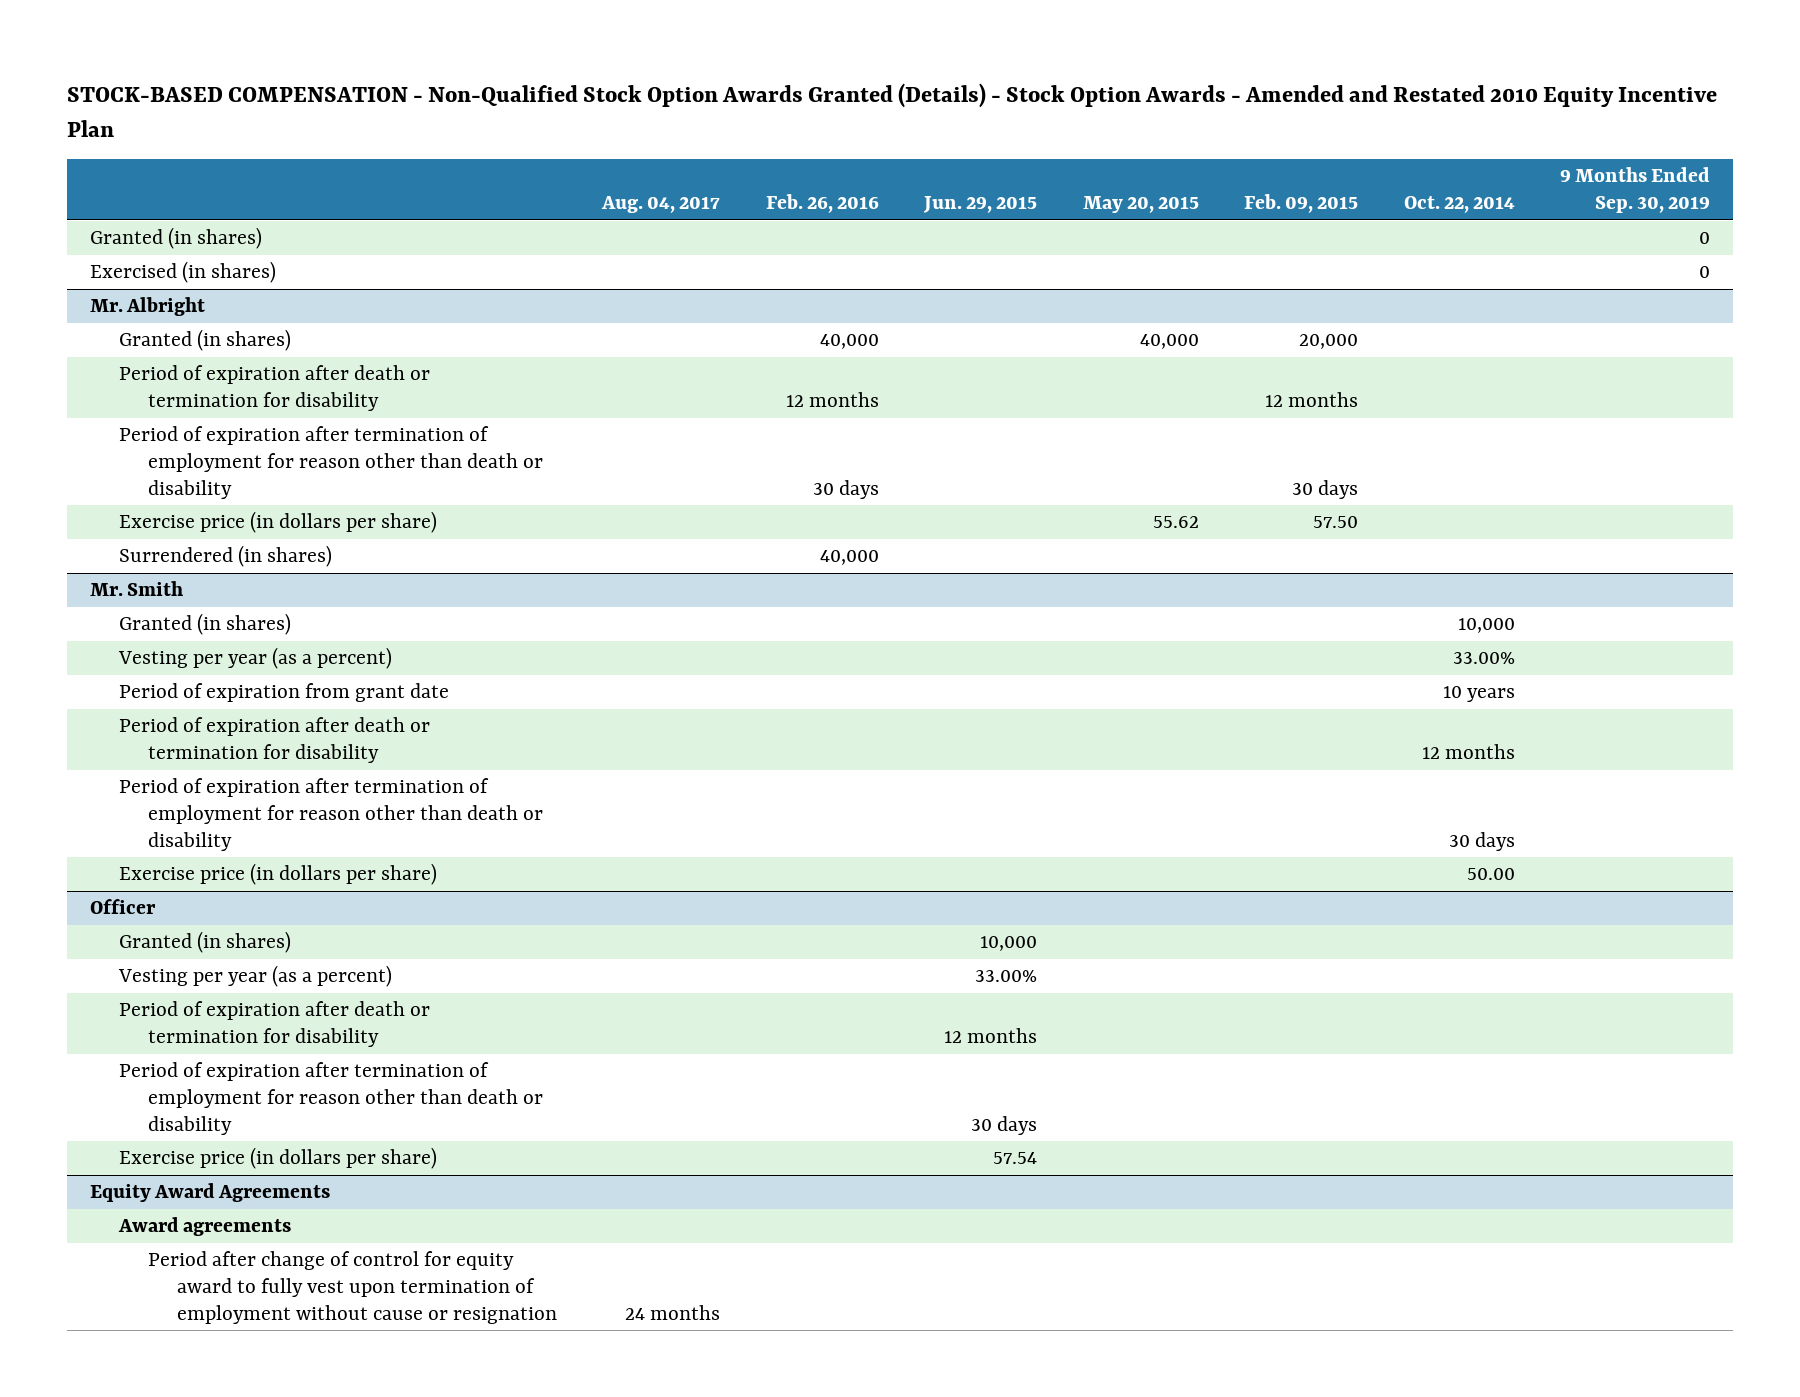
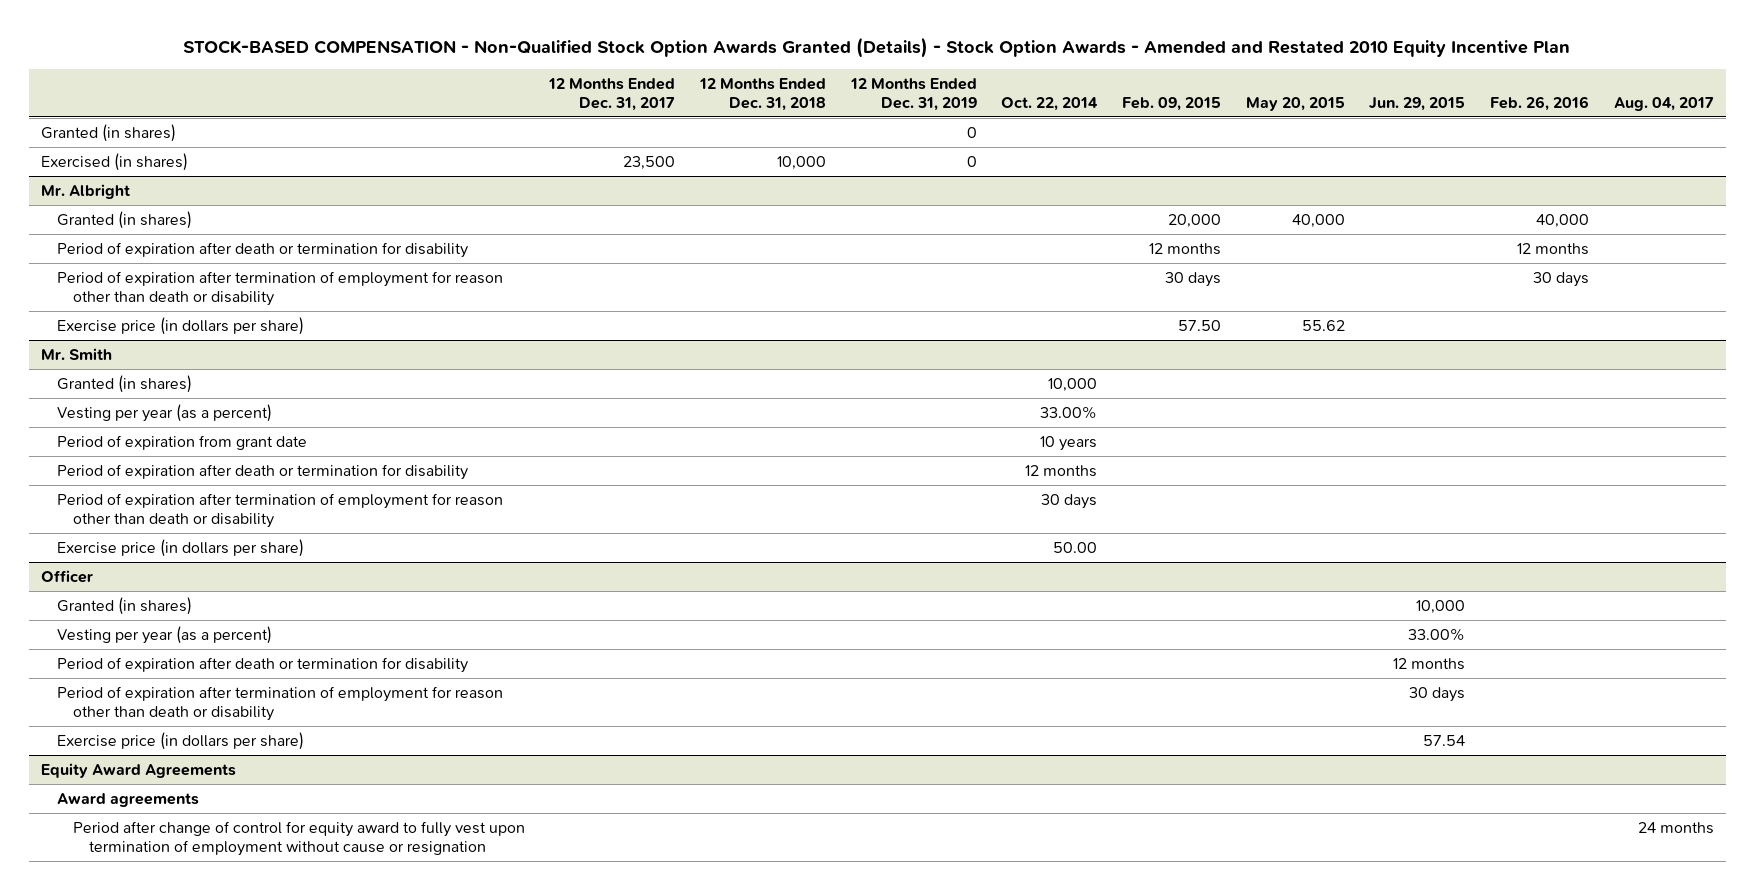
[1560,167,1711,214] 9 Months Ended Sep. 30, 2019 -> none
none -> [548,77,676,111] 12 Months Ended Dec. 31, 2017
none -> [698,77,826,111] 12 Months Ended Dec. 31, 2018
none -> [849,77,977,111] 12 Months Ended Dec. 31, 2019
[119,545,333,568] Surrendered (in shares) -> none

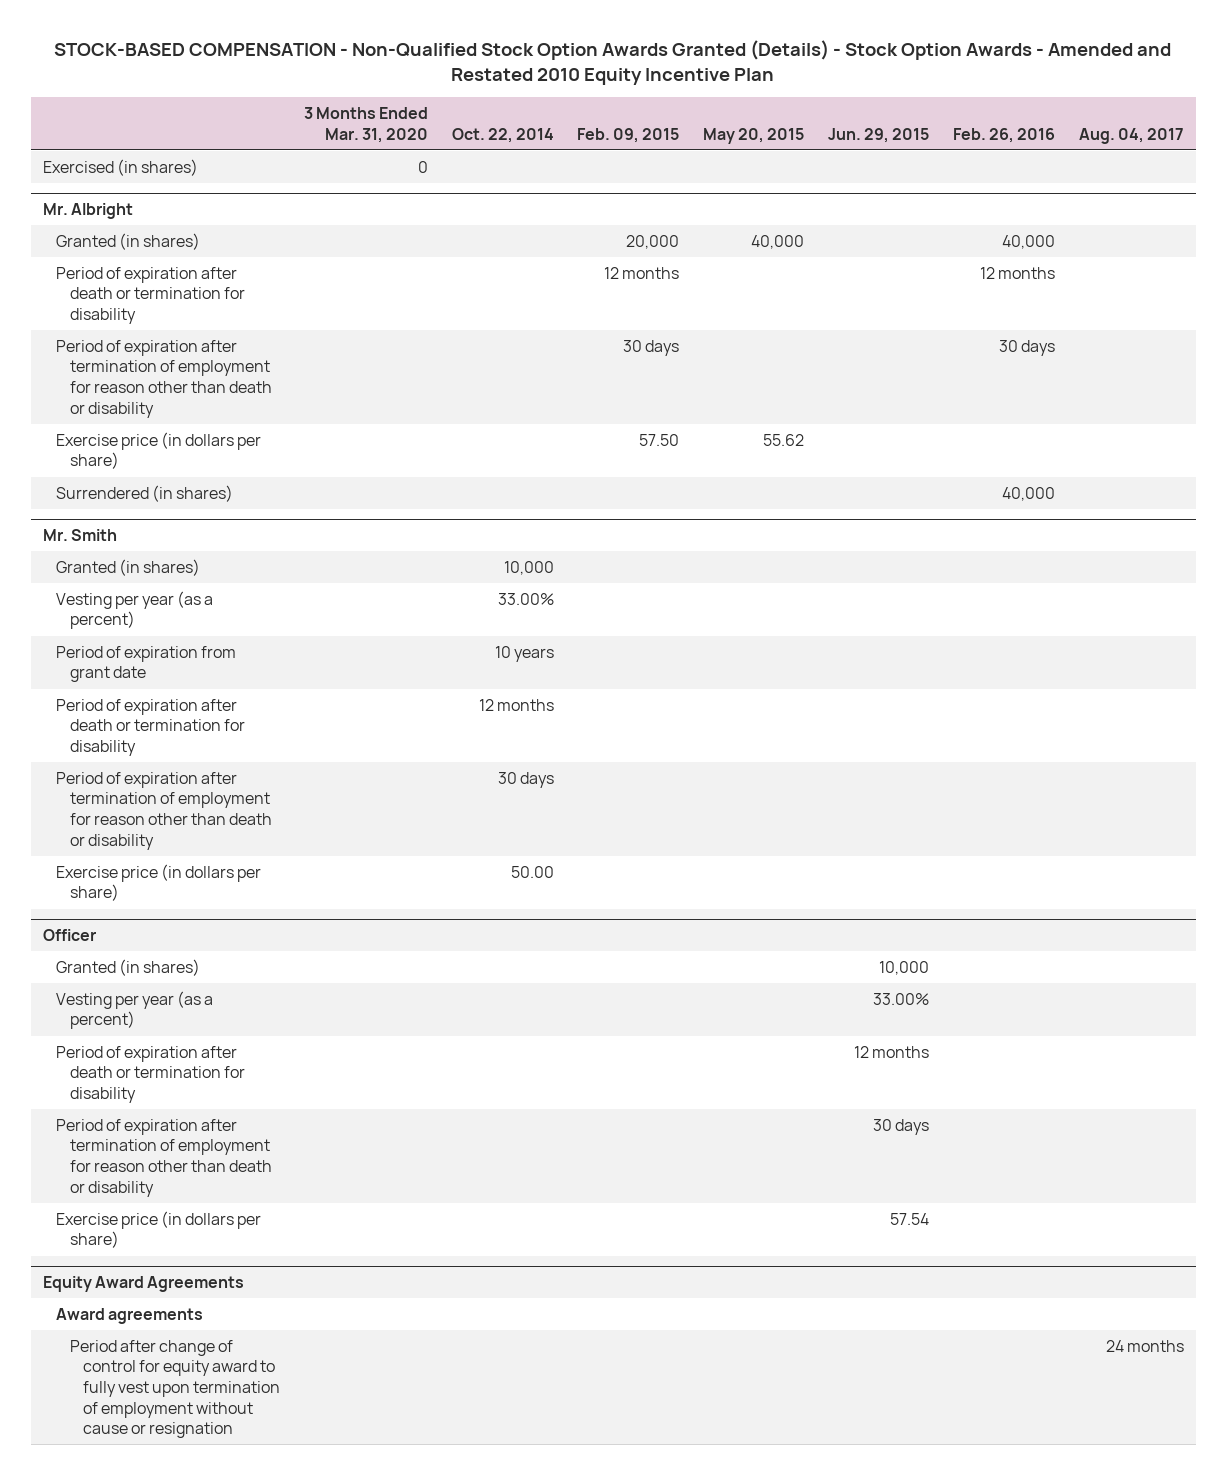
[548,77,676,111] 12 Months Ended Dec. 31, 2017 -> none
[698,77,826,111] 12 Months Ended Dec. 31, 2018 -> none
[849,77,977,111] 12 Months Ended Dec. 31, 2019 -> none
none -> [303,107,428,143] 3 Months Ended Mar. 31, 2020
[40,123,176,142] Granted (in shares) -> none
none -> [56,484,234,502] Surrendered (in shares)

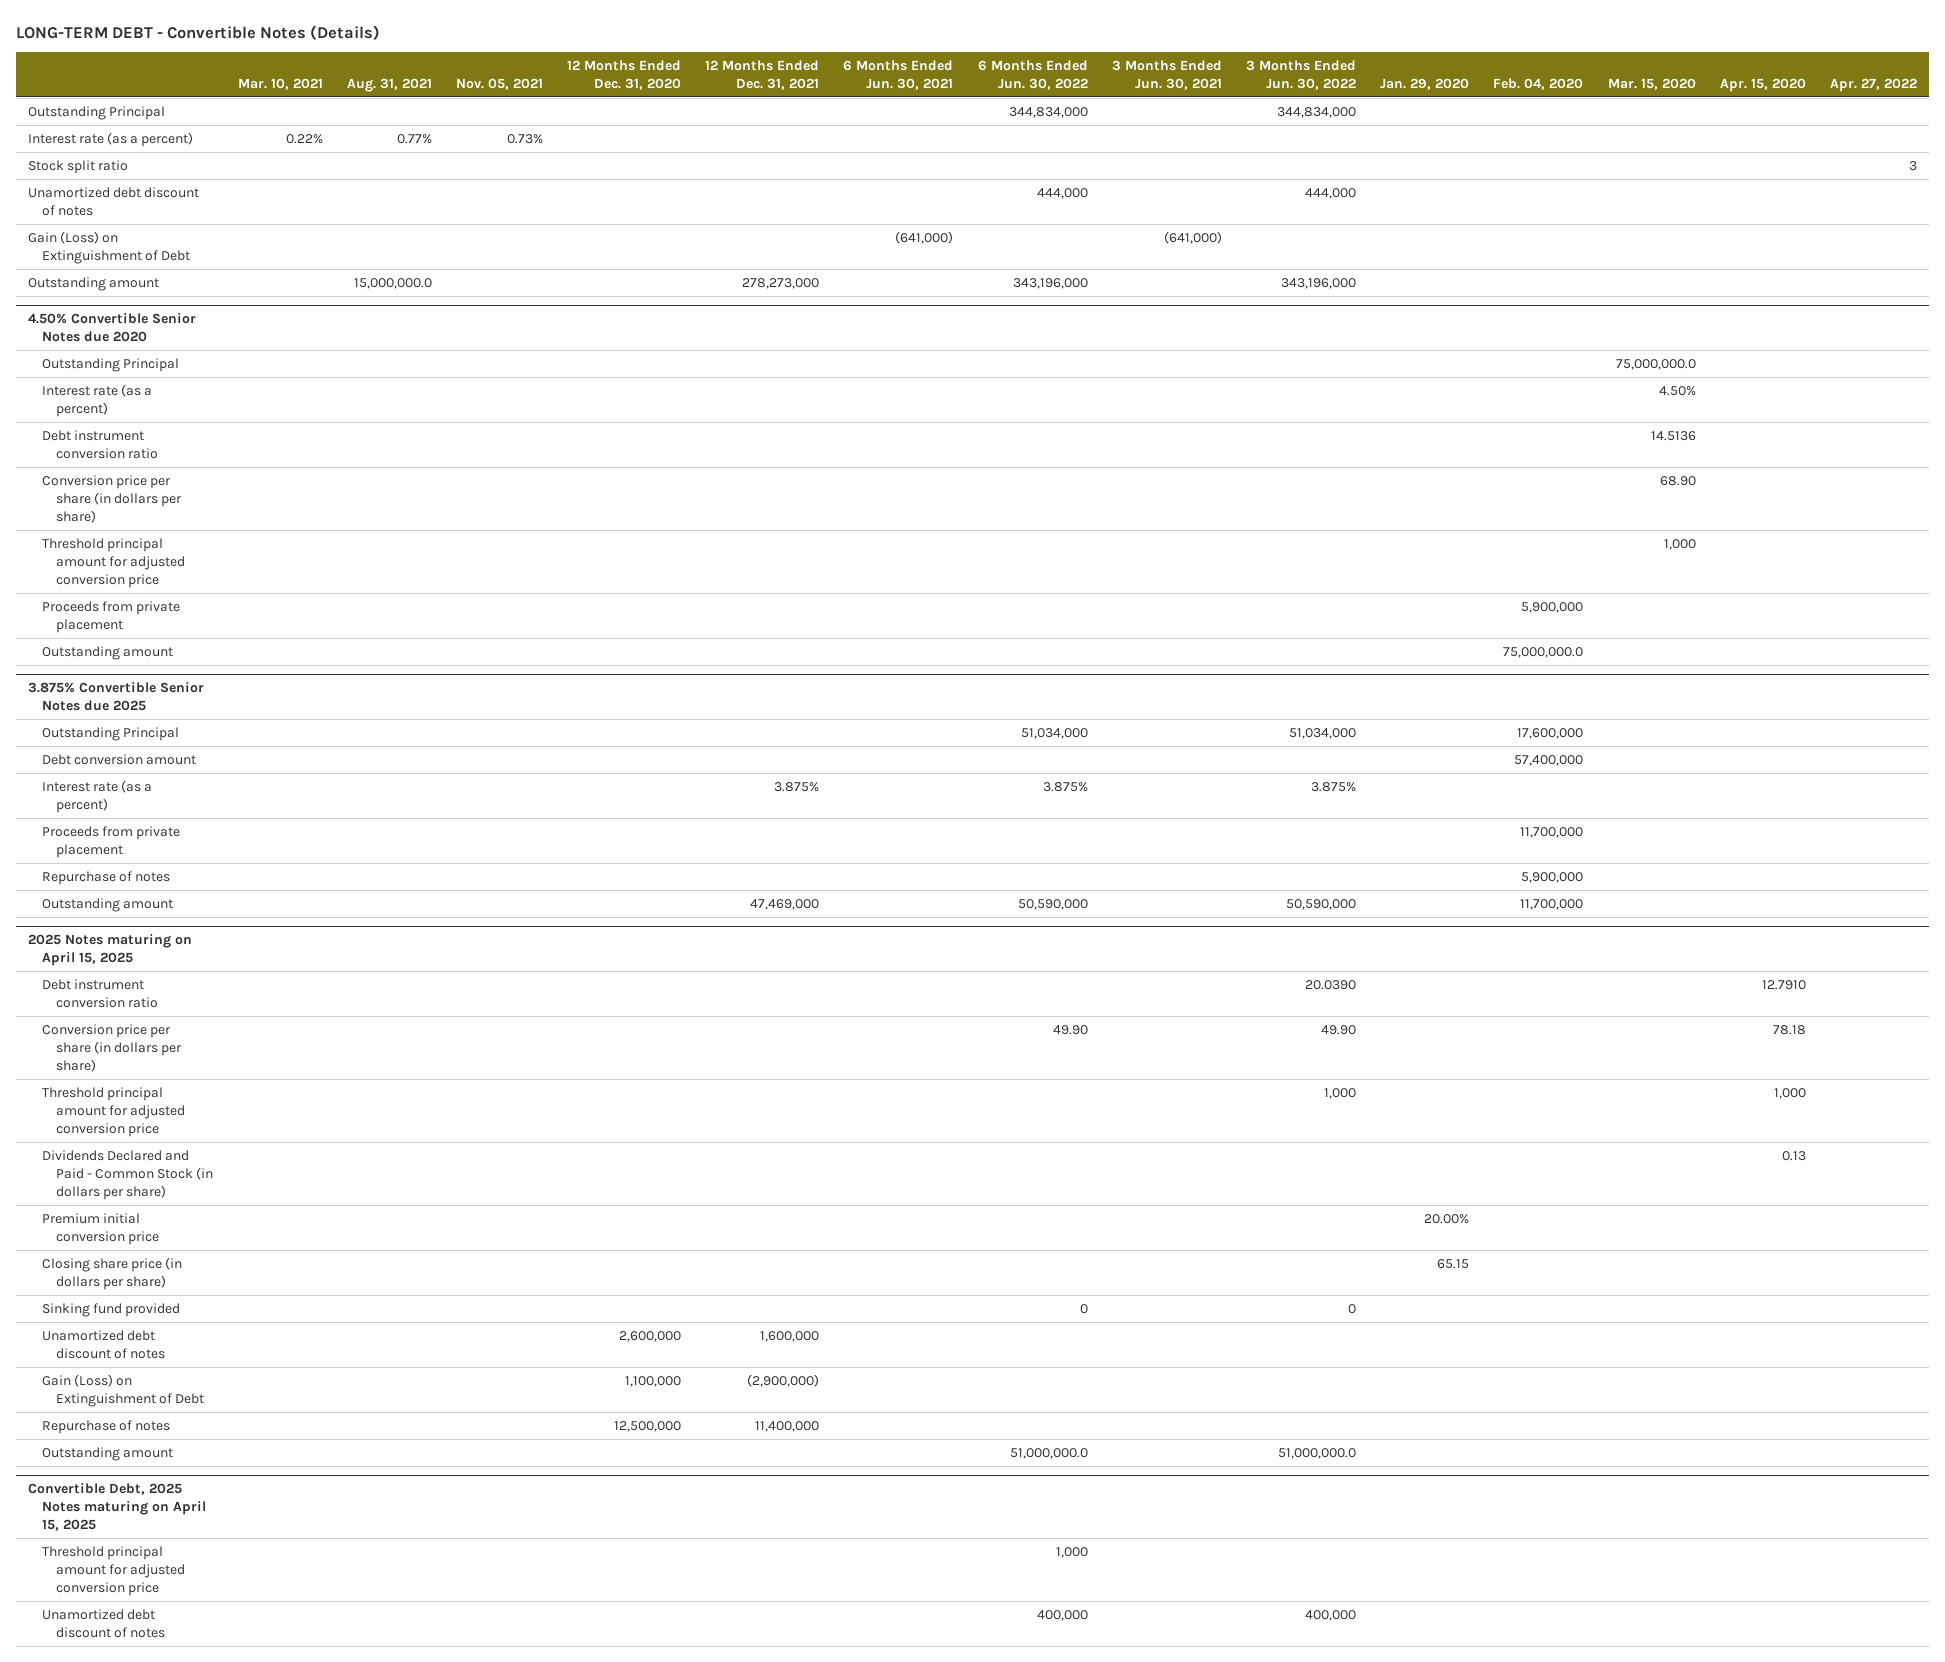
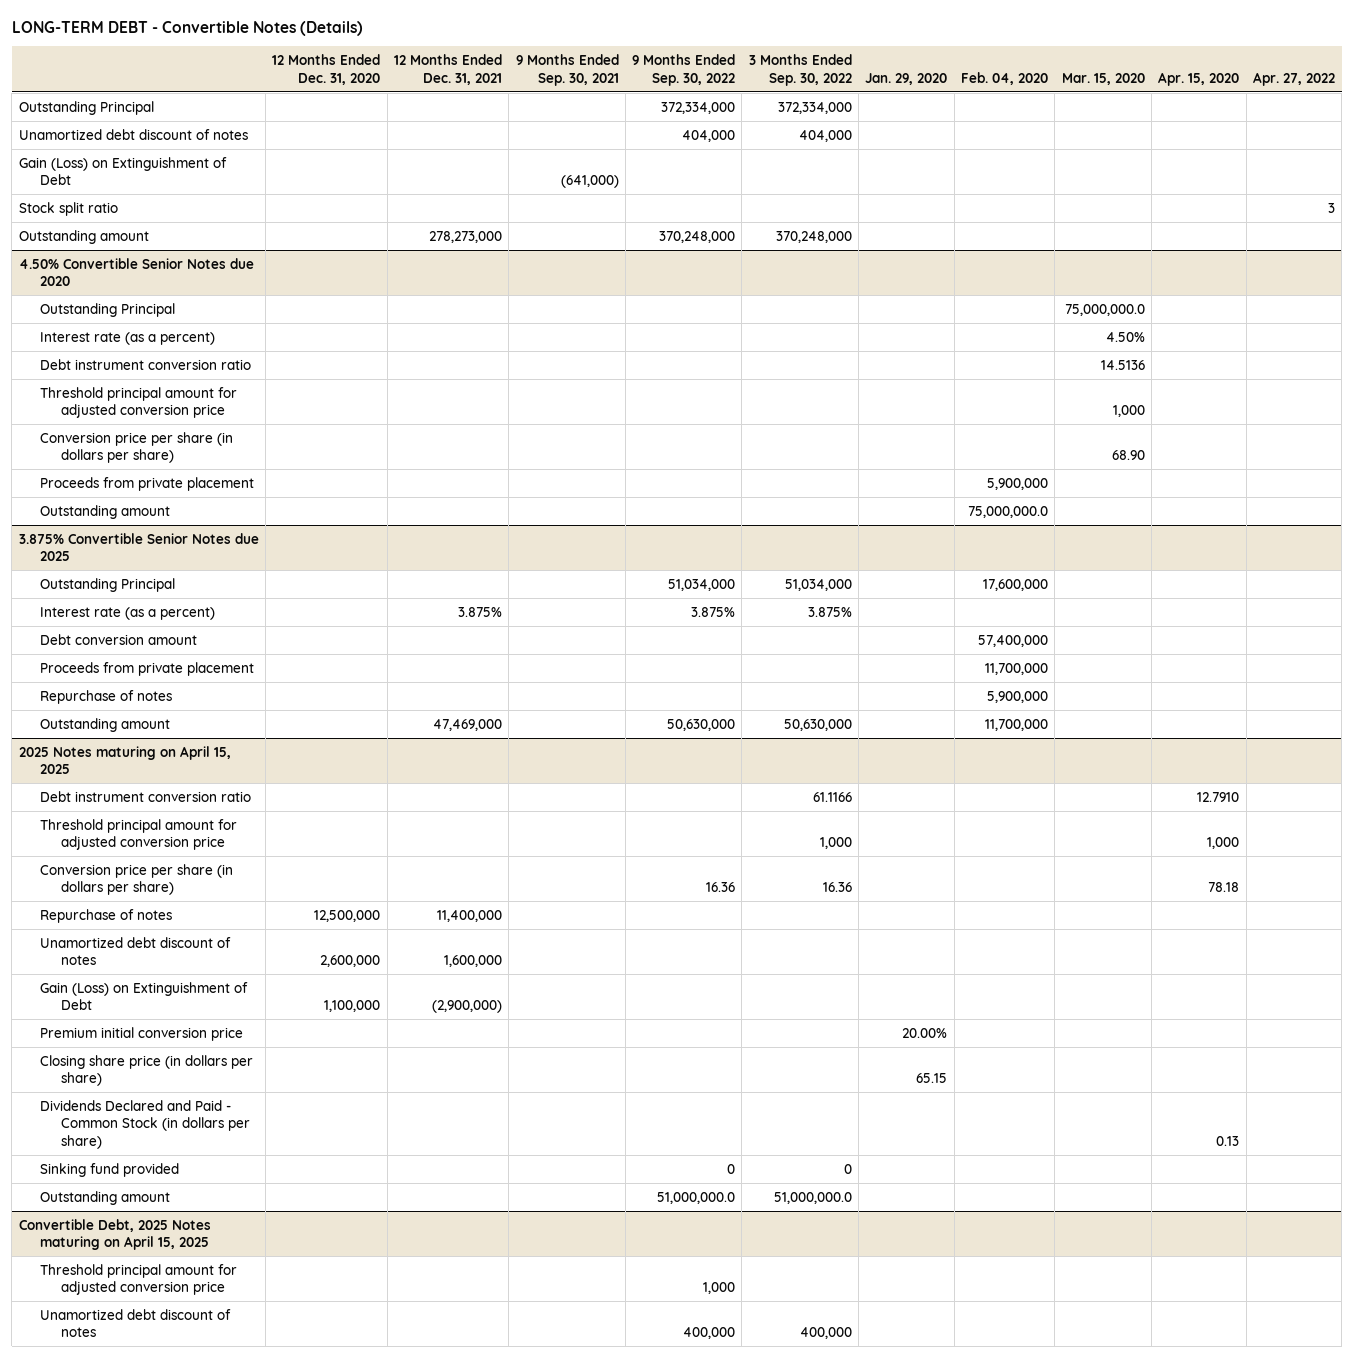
[237,78,323,91] Mar. 10, 2021 -> none
[346,78,432,93] Aug. 31, 2021 -> none
[455,78,543,91] Nov. 05, 2021 -> none
[843,59,954,91] 6 Months Ended Jun. 30, 2021 -> none
[977,59,1088,91] 6 Months Ended Jun. 30, 2022 -> none
[1111,59,1222,91] 3 Months Ended Jun. 30, 2021 -> none
[1246,59,1357,91] 3 Months Ended Jun. 30, 2022 -> none
none -> [515,54,619,86] 9 Months Ended Sep. 30, 2021
none -> [632,54,736,86] 9 Months Ended Sep. 30, 2022
none -> [748,54,852,86] 3 Months Ended Sep. 30, 2022
[28,131,194,147] Interest rate (as a percent) -> none
[28,159,129,174] Stock split ratio -> [18,201,118,216] Stock split ratio
[42,474,183,524] Conversion price per share (in dollars per share) -> [39,431,233,464] Conversion price per share (in dollars per share)
[42,753,197,765] Debt conversion amount -> [39,633,197,645] Debt conversion amount
[42,1023,183,1073] Conversion price per share (in dollars per share) -> [39,863,233,896] Conversion price per share (in dollars per share)
[42,1419,171,1434] Repurchase of notes -> [39,908,172,923] Repurchase of notes
[42,1329,166,1359] Unamortized debt discount of notes -> [39,936,231,966] Unamortized debt discount of notes
[42,1373,205,1407] Gain (Loss) on Extinguishment of Debt -> [39,981,248,1011] Gain (Loss) on Extinguishment of Debt
[42,1149,214,1201] Dividends Declared and Paid - Common Stock (in dollars per share) -> [39,1099,251,1149] Dividends Declared and Paid - Common Stock (in dollars per share)

